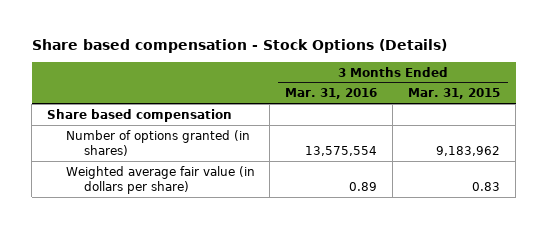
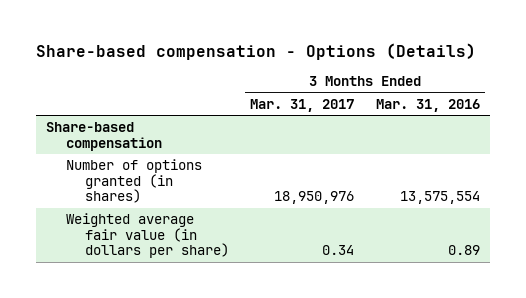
[31,39,447,54] Share based compensation - Stock Options (Details) -> [35,42,476,60] Share-based compensation - Options (Details)
[408,88,501,100] Mar. 31, 2015 -> none
none -> [250,99,355,113] Mar. 31, 2017
[47,108,233,122] Share based compensation -> [46,122,162,151] Share-based compensation

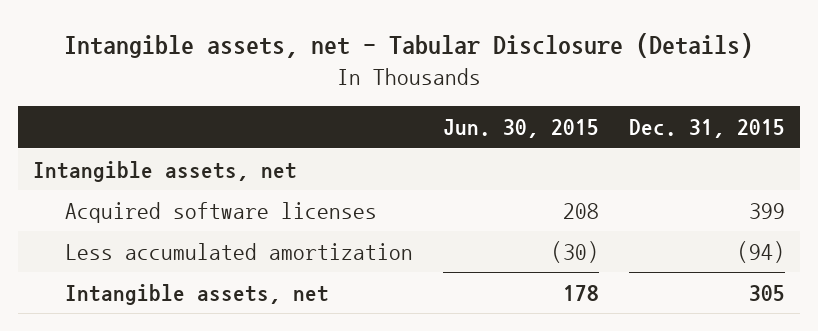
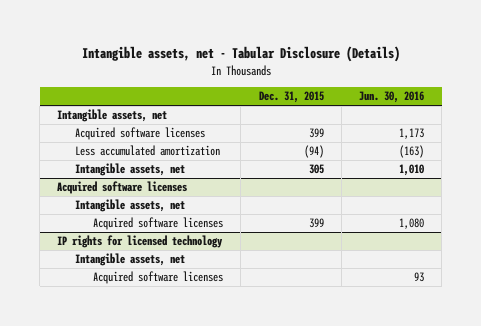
[442,119,599,139] Jun. 30, 2015 -> none
none -> [358,91,424,104] Jun. 30, 2016
none -> [57,181,188,195] Acquired software licenses
none -> [75,199,186,213] Intangible assets, net
none -> [93,217,224,231] Acquired software licenses
none -> [57,235,224,249] IP rights for licensed technology
none -> [75,253,186,267] Intangible assets, net
none -> [93,271,224,285] Acquired software licenses

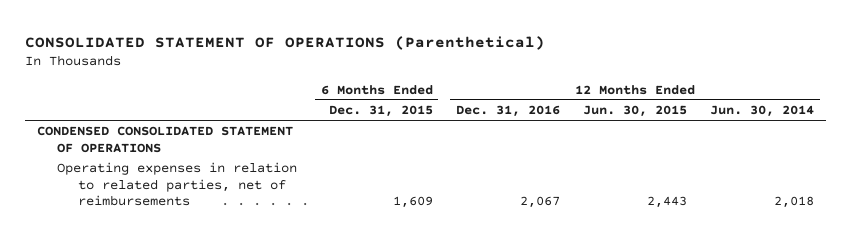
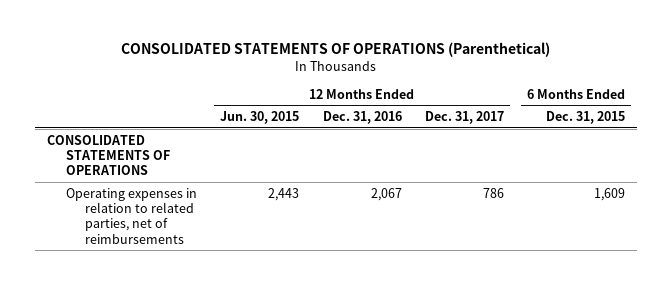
[24,35,545,50] CONSOLIDATED STATEMENT OF OPERATIONS (Parenthetical) -> [121,42,551,58] CONSOLIDATED STATEMENTS OF OPERATIONS (Parenthetical)
[710,105,815,118] Jun. 30, 2014 -> none
none -> [424,111,504,125] Dec. 31, 2017
[36,126,293,153] CONDENSED CONSOLIDATED STATEMENT OF OPERATIONS -> [46,134,170,176] CONSOLIDATED STATEMENTS OF OPERATIONS

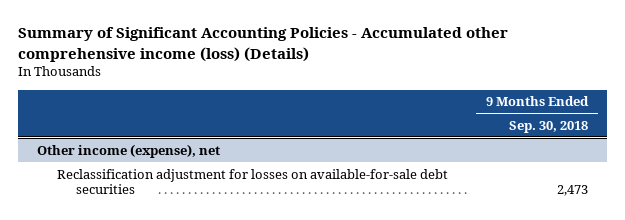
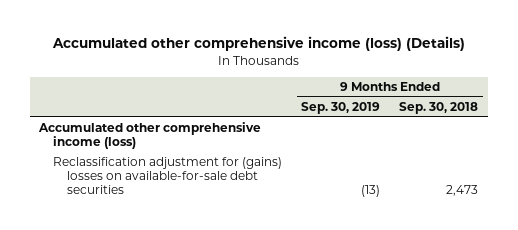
[17,27,508,62] Summary of Significant Accounting Policies - Accumulated other comprehensive income (loss) (Details) -> [51,36,465,52] Accumulated other comprehensive income (loss) (Details)
none -> [301,101,381,114] Sep. 30, 2019
[36,143,220,158] Other income (expense), net -> none
none -> [38,122,262,150] Accumulated other comprehensive income (loss)
[56,168,448,195] Reclassification adjustment for losses on available-for-sale debt securities -> [53,157,283,194] Reclassification adjustment for (gains) losses on available-for-sale debt securities

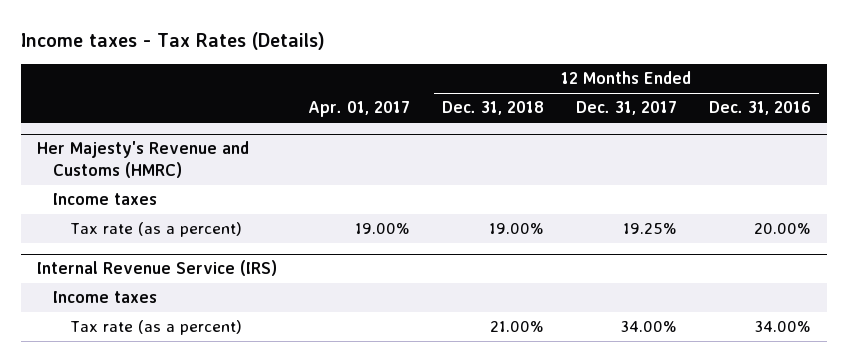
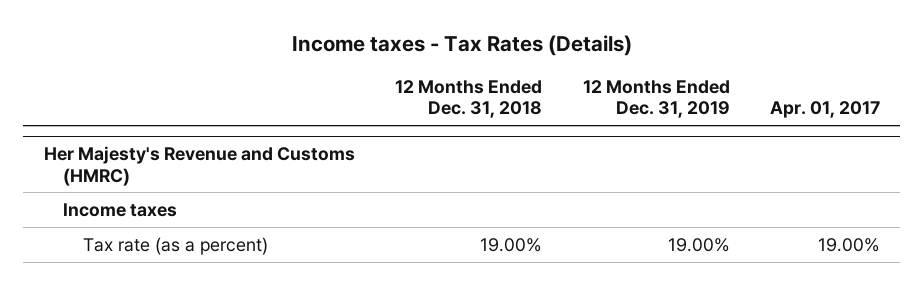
[575,101,677,116] Dec. 31, 2017 -> none
[708,101,811,116] Dec. 31, 2016 -> none
none -> [582,80,730,119] 12 Months Ended Dec. 31, 2019
[36,260,277,277] Internal Revenue Service (IRS) -> none
[53,291,158,304] Income taxes -> none
[70,320,243,336] Tax rate (as a percent) -> none

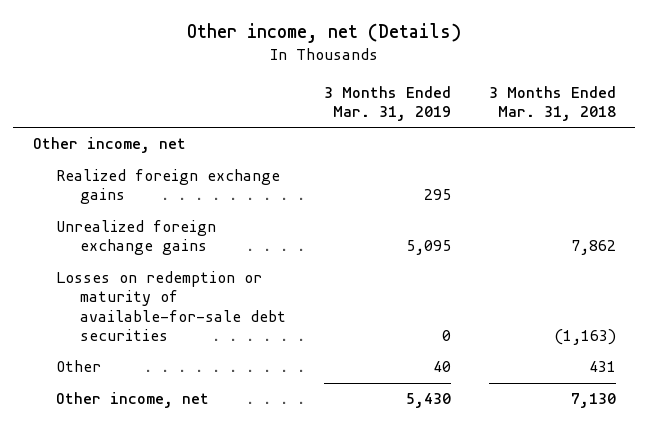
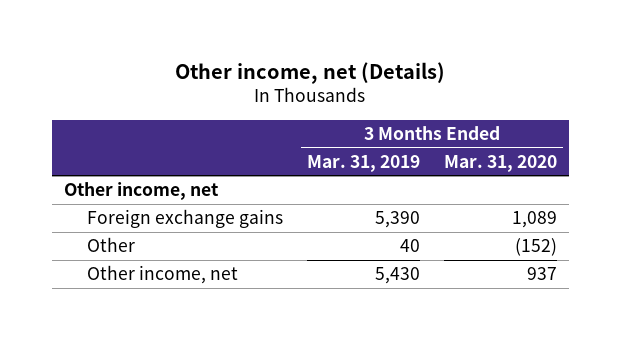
[489,85,617,121] 3 Months Ended Mar. 31, 2018 -> none
none -> [444,154,558,172] Mar. 31, 2020
[56,220,217,256] Unrealized foreign exchange gains -> none
[56,271,286,341] Losses on redemption or maturity of available-for-sale debt securities -> none
[56,169,281,205] Realized foreign exchange gains -> [86,209,283,229] Foreign exchange gains
[423,189,451,201] 295 -> [375,211,421,229] 5,390

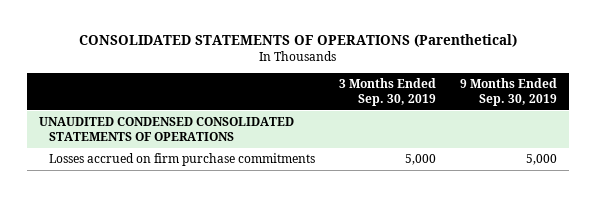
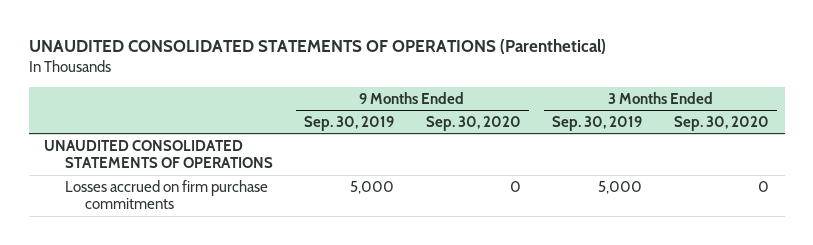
[78,34,517,48] CONSOLIDATED STATEMENTS OF OPERATIONS (Parenthetical) -> [28,38,606,54] UNAUDITED CONSOLIDATED STATEMENTS OF OPERATIONS (Parenthetical)
none -> [425,115,521,131] Sep. 30, 2020
none -> [673,115,769,131] Sep. 30, 2020
[38,117,294,142] UNAUDITED CONDENSED CONSOLIDATED STATEMENTS OF OPERATIONS -> [44,139,273,169] UNAUDITED CONSOLIDATED STATEMENTS OF OPERATIONS

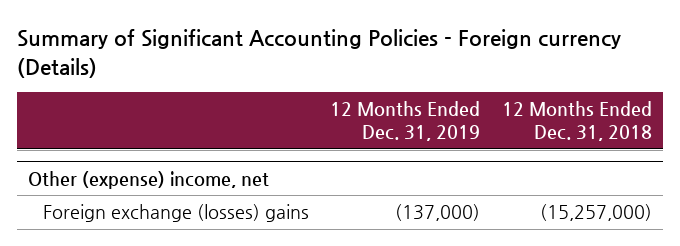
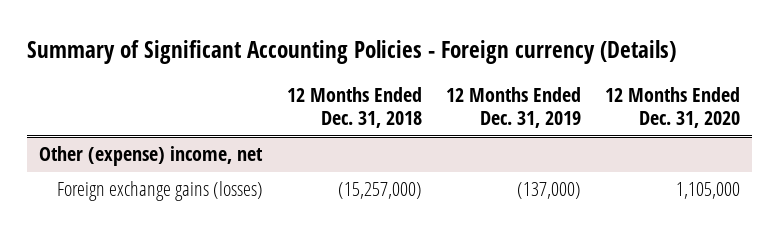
none -> [605,86,741,129] 12 Months Ended Dec. 31, 2020
[42,204,309,223] Foreign exchange (losses) gains -> [57,181,264,202] Foreign exchange gains (losses)

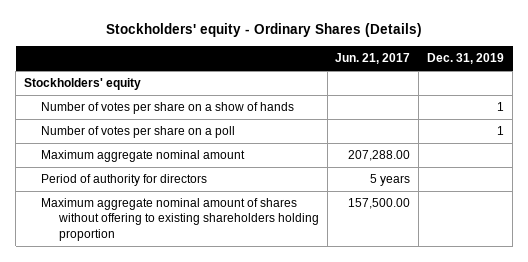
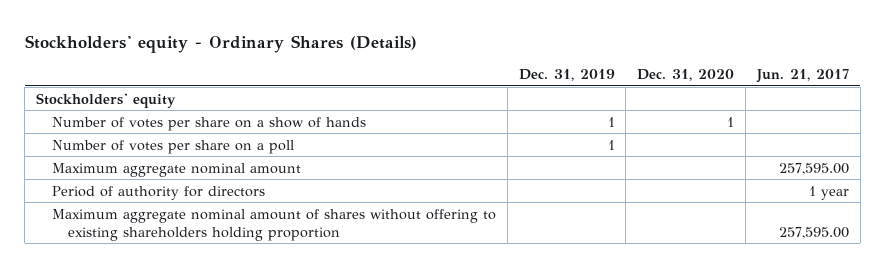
none -> [637,69,735,82] Dec. 31, 2020
[348,150,411,162] 207,288.00 -> [778,162,849,175] 257,595.00
[370,174,411,187] 5 years -> [808,185,849,200] 1 year
[348,198,411,210] 157,500.00 -> [778,226,849,239] 257,595.00

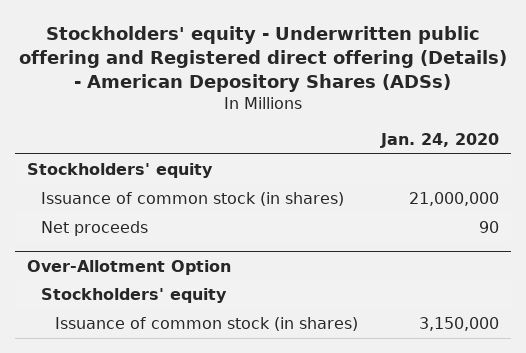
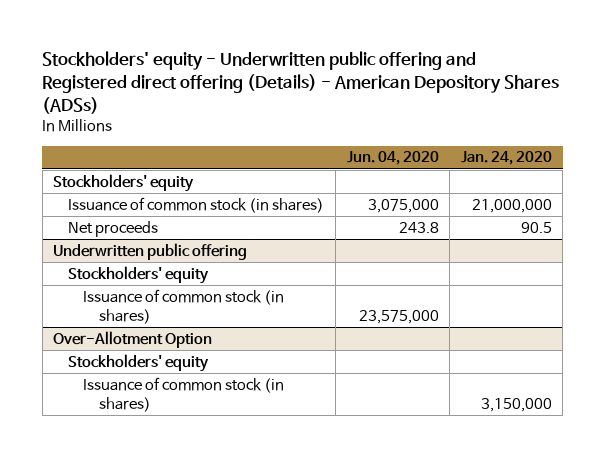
none -> [346,151,439,166] Jun. 04, 2020
[479,221,500,234] 90 -> [520,221,552,233] 90.5
none -> [53,242,248,260] Underwritten public offering
none -> [68,265,210,284] Stockholders' equity
none -> [83,288,285,324] Issuance of common stock (in shares)

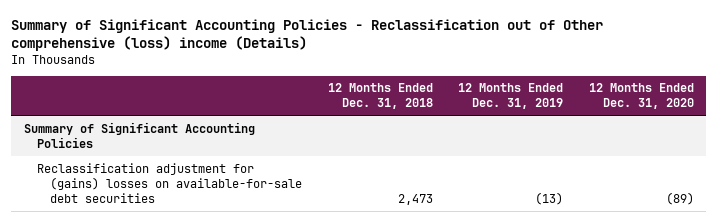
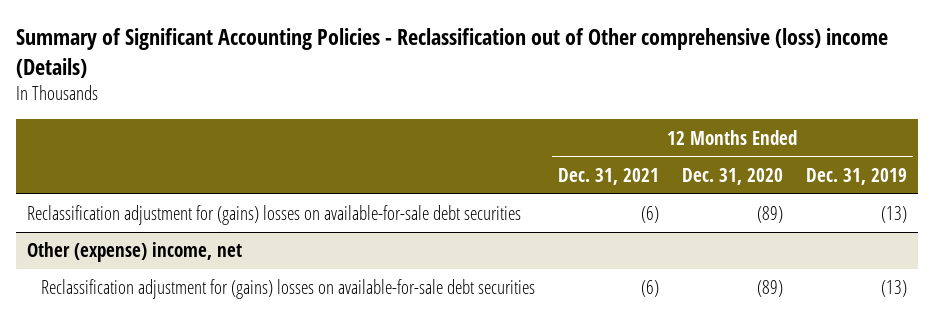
[327,83,433,110] 12 Months Ended Dec. 31, 2018 -> none
none -> [557,168,659,186] Dec. 31, 2021
[24,121,256,148] Summary of Significant Accounting Policies -> none
none -> [26,242,242,263] Other (expense) income, net
none -> [41,279,536,300] Reclassification adjustment for (gains) losses on available-for-sale debt securities

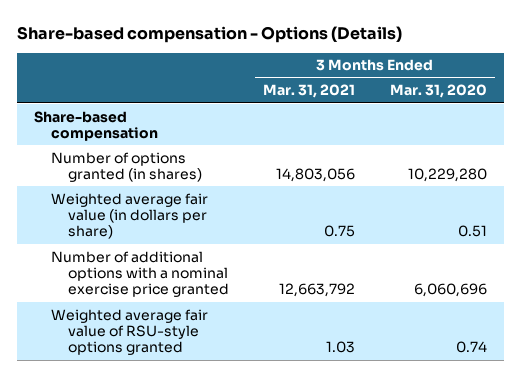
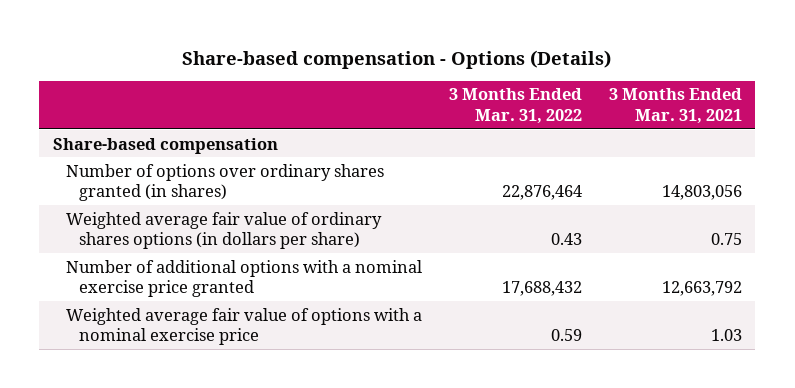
[389,84,487,99] Mar. 31, 2020 -> none
none -> [448,88,582,124] 3 Months Ended Mar. 31, 2022
[50,151,202,182] Number of options granted (in shares) -> [65,163,384,202] Number of options over ordinary shares granted (in shares)
[50,192,208,240] Weighted average fair value (in dollars per share) -> [65,211,382,250] Weighted average fair value of ordinary shares options (in dollars per share)
[50,308,208,356] Weighted average fair value of RSU-style options granted -> [65,307,422,346] Weighted average fair value of options with a nominal exercise price

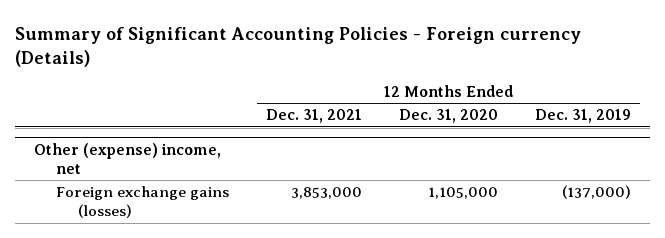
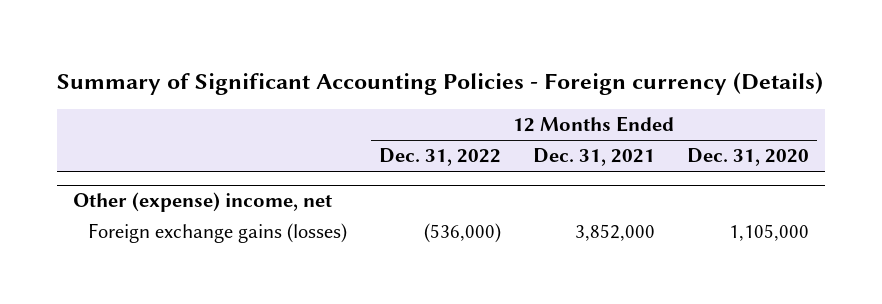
[535,109,632,124] Dec. 31, 2019 -> none
none -> [379,148,502,167] Dec. 31, 2022
[291,187,363,200] 3,853,000 -> [575,224,656,242] 3,852,000

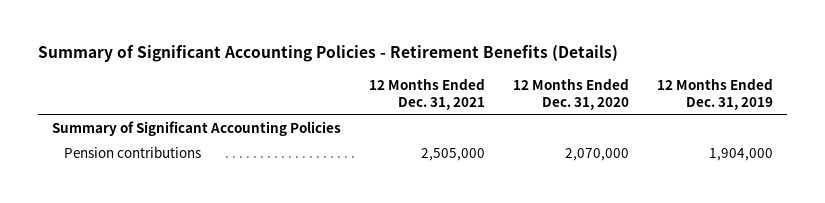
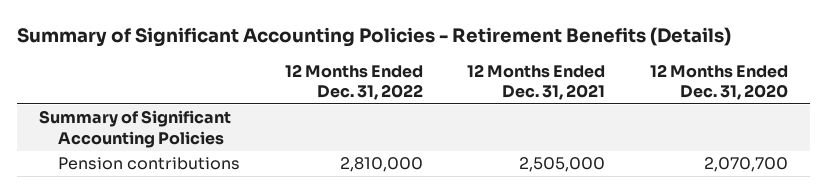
[656,77,773,110] 12 Months Ended Dec. 31, 2019 -> none
none -> [284,63,423,101] 12 Months Ended Dec. 31, 2022
[564,147,629,161] 2,070,000 -> [703,157,788,173] 2,070,700

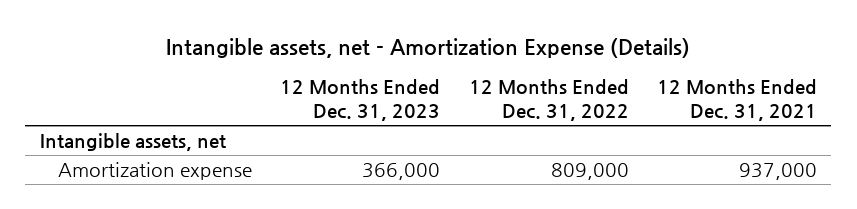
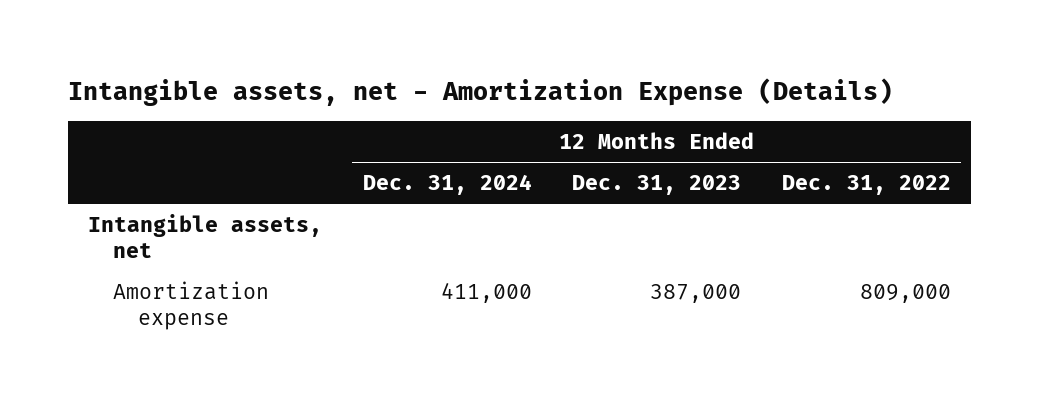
[657,79,818,122] 12 Months Ended Dec. 31, 2021 -> none
none -> [362,174,532,196] Dec. 31, 2024
[362,162,441,180] 366,000 -> [650,283,742,303] 387,000

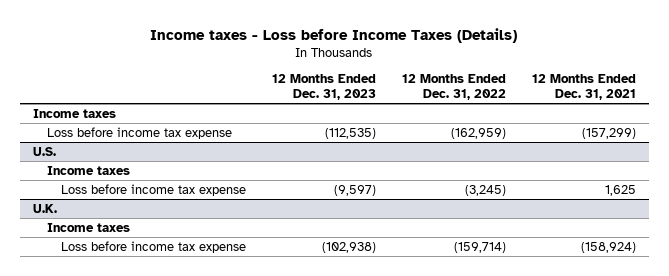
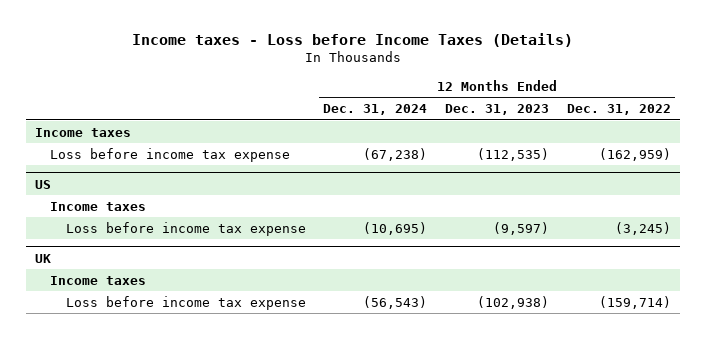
[531,73,636,101] 12 Months Ended Dec. 31, 2021 -> none
none -> [323,104,428,116] Dec. 31, 2024
[33,146,57,156] U.S. -> [34,179,51,189] US
[33,203,58,213] U.K. -> [34,253,51,263] UK

